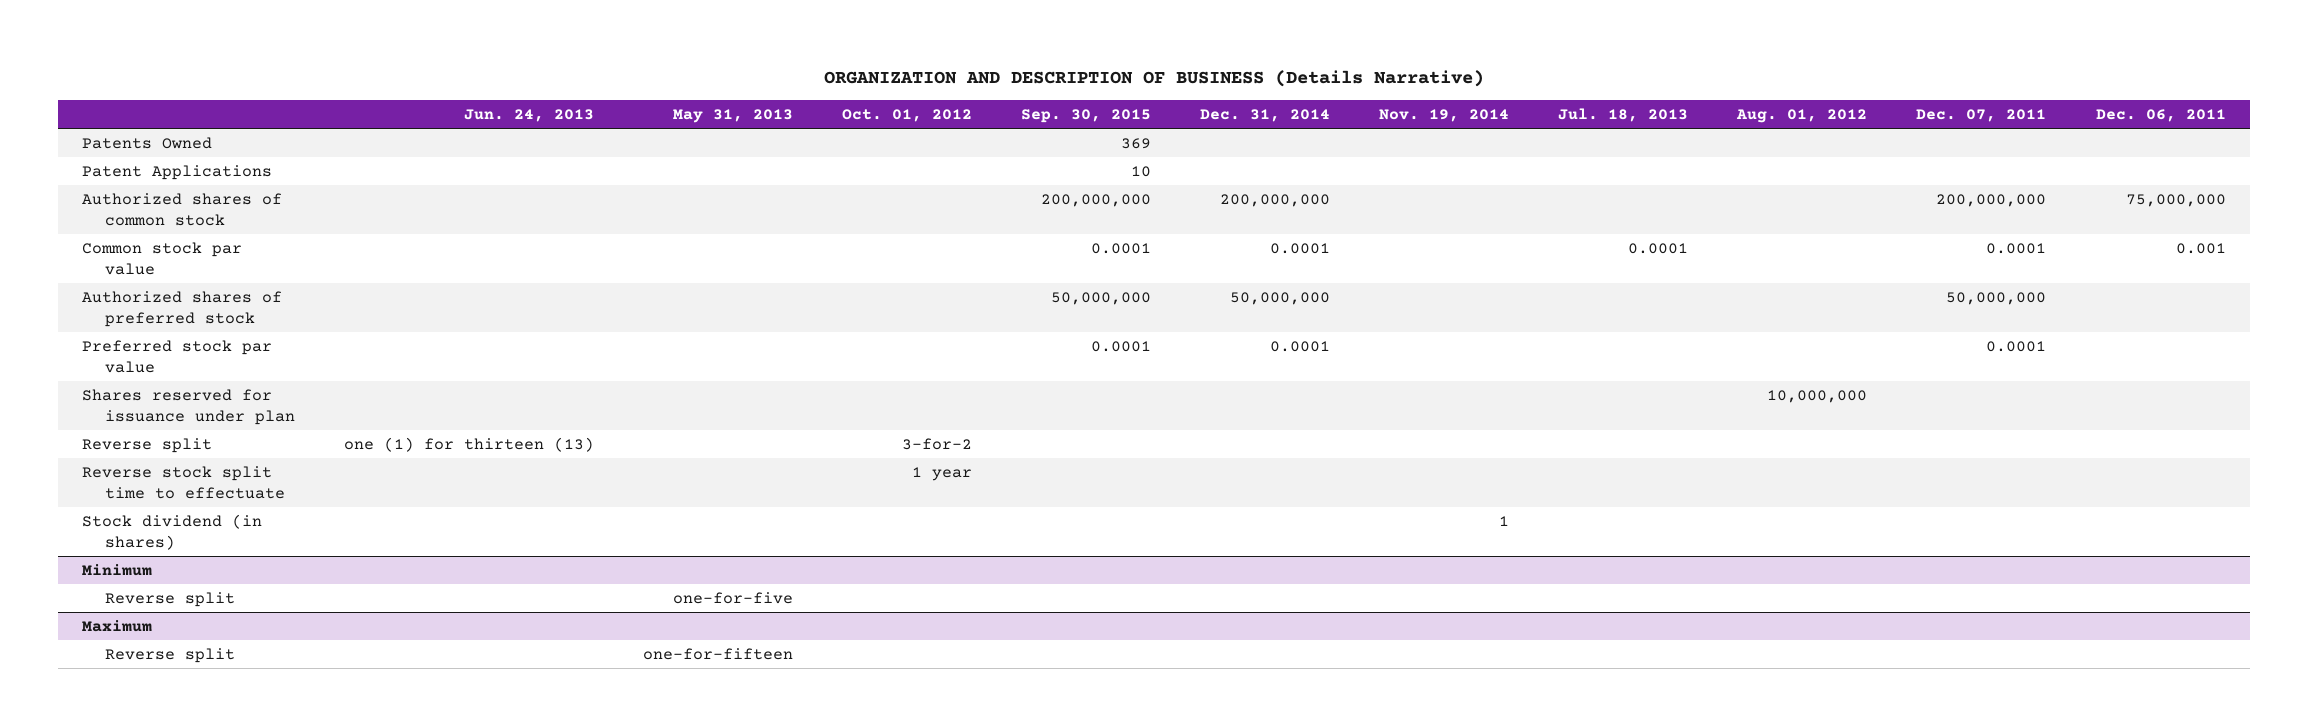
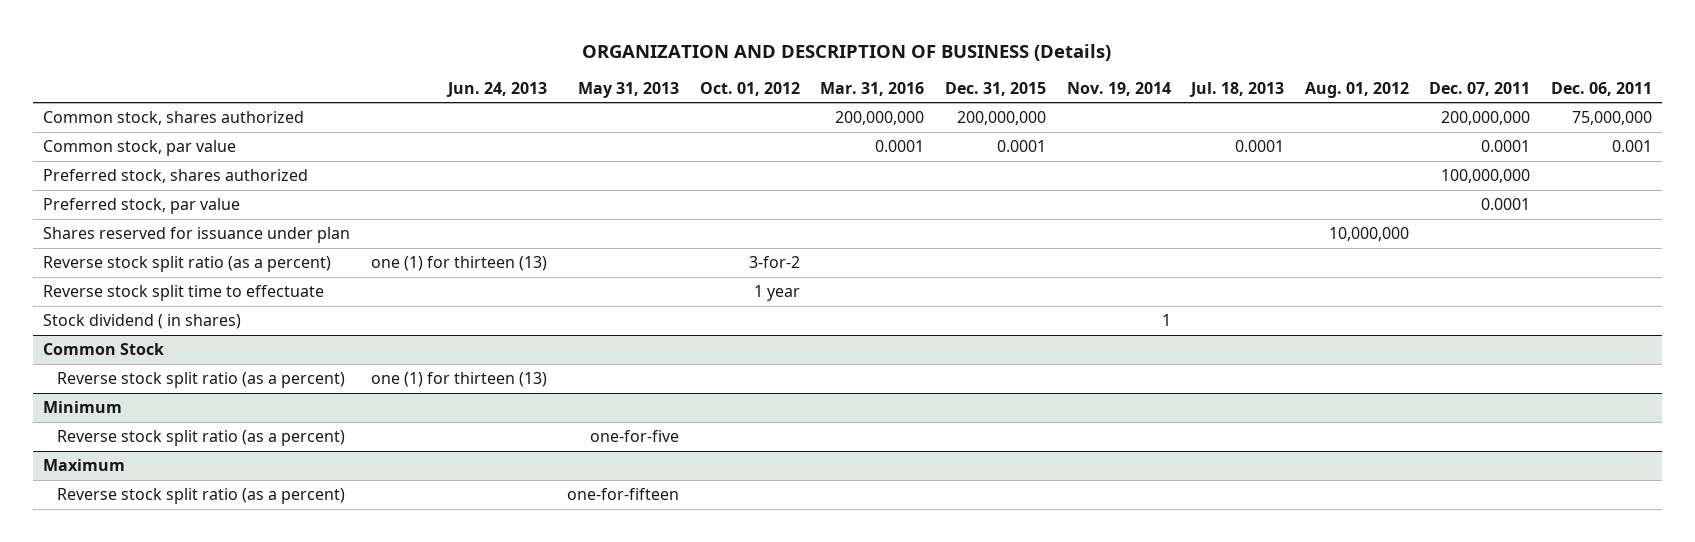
[823,70,1484,88] ORGANIZATION AND DESCRIPTION OF BUSINESS (Details Narrative) -> [582,43,1112,61] ORGANIZATION AND DESCRIPTION OF BUSINESS (Details)
[1020,108,1151,123] Sep. 30, 2015 -> none
[1200,108,1331,122] Dec. 31, 2014 -> none
none -> [820,81,925,96] Mar. 31, 2016
none -> [944,81,1046,96] Dec. 31, 2015
[82,137,213,150] Patents Owned -> none
[82,165,273,181] Patent Applications -> none
[82,193,283,226] Authorized shares of common stock -> [42,111,304,126] Common stock, shares authorized
[82,242,243,275] Common stock par value -> [42,140,236,157] Common stock, par value
[82,291,283,327] Authorized shares of preferred stock -> [42,169,308,184] Preferred stock, shares authorized
[1946,292,2047,306] 50,000,000 -> [1441,169,1531,184] 100,000,000
[82,340,273,373] Preferred stock par value -> [42,198,240,215] Preferred stock, par value
[82,438,213,454] Reverse split -> [42,256,331,273] Reverse stock split ratio (as a percent)
[82,514,263,550] Stock dividend (in shares) -> [42,314,241,330] Stock dividend ( in shares)
none -> [42,343,164,356] Common Stock
none -> [56,372,345,389] Reverse stock split ratio (as a percent)
[104,592,235,608] Reverse split -> [56,430,345,447] Reverse stock split ratio (as a percent)
[104,648,235,664] Reverse split -> [56,488,345,505] Reverse stock split ratio (as a percent)

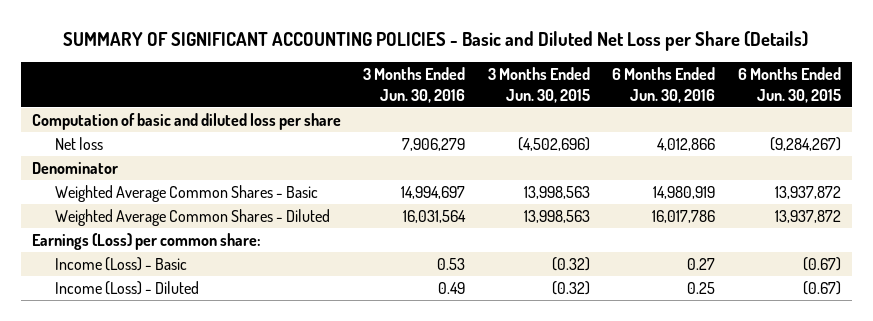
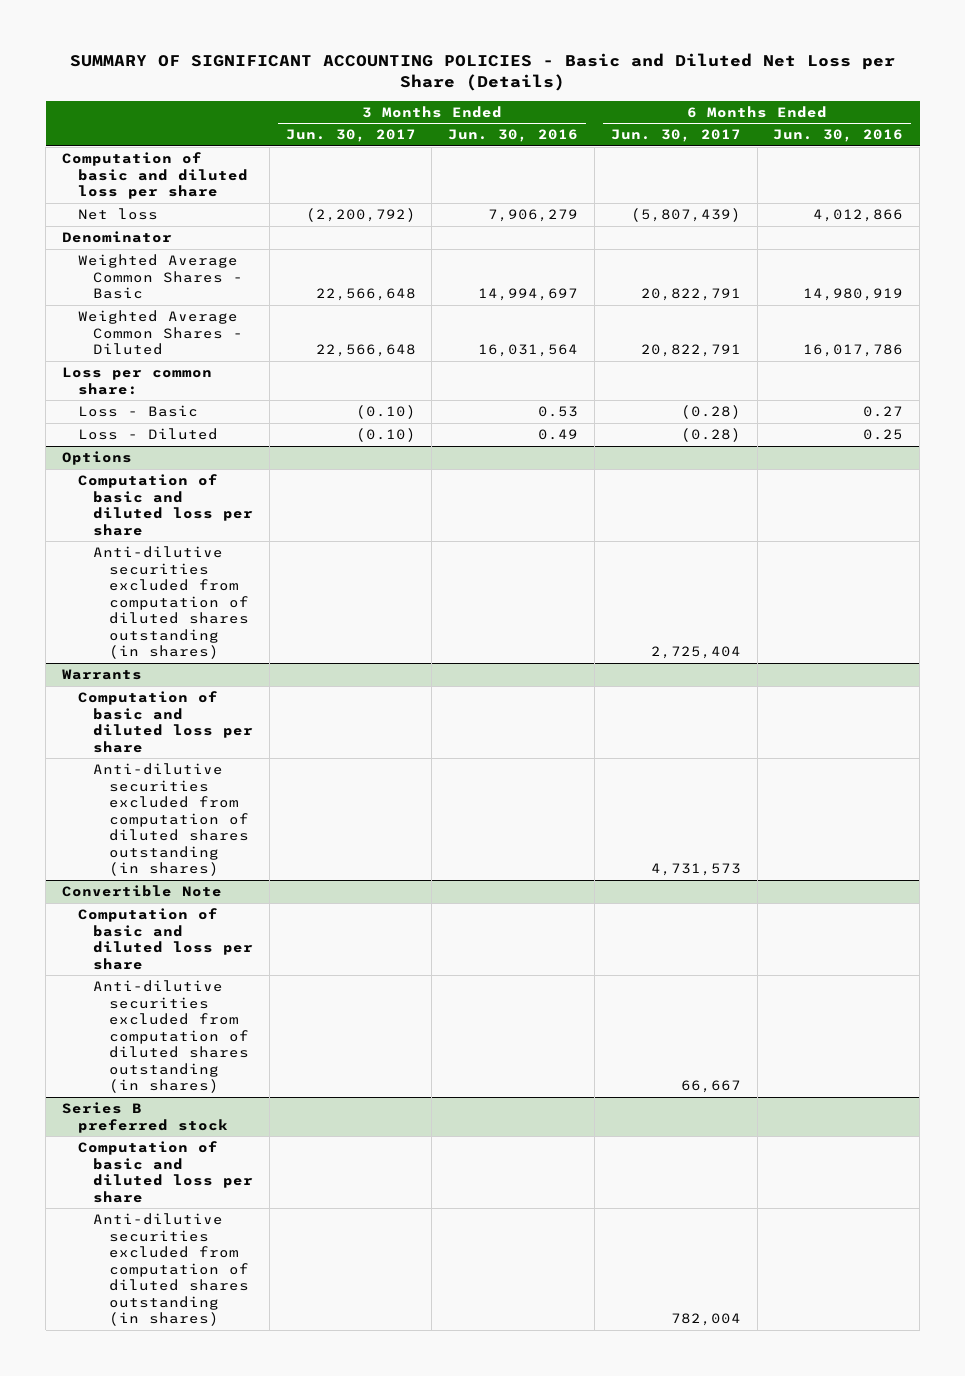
[487,67,590,103] 3 Months Ended Jun. 30, 2015 -> none
[737,67,841,103] 6 Months Ended Jun. 30, 2015 -> none
none -> [285,129,416,143] Jun. 30, 2017
none -> [610,129,741,143] Jun. 30, 2017
[32,233,262,251] Earnings (Loss) per common share: -> [61,367,212,395] Loss per common share:
[55,257,188,272] Income (Loss) - Basic -> [77,405,198,418] Loss - Basic
[55,281,200,296] Income (Loss) - Diluted -> [77,428,218,441] Loss - Diluted
none -> [61,451,132,466] Options
none -> [77,474,254,536] Computation of basic and diluted loss per share
none -> [93,546,249,660] Anti-dilutive securities excluded from computation of diluted shares outstanding (in shares)
none -> [61,669,142,681] Warrants
none -> [77,691,254,753] Computation of basic and diluted loss per share
none -> [93,763,249,877] Anti-dilutive securities excluded from computation of diluted shares outstanding (in shares)
none -> [61,885,222,898] Convertible Note
none -> [77,908,254,970] Computation of basic and diluted loss per share
none -> [93,980,249,1094] Anti-dilutive securities excluded from computation of diluted shares outstanding (in shares)
none -> [61,1102,228,1133] Series B preferred stock
none -> [77,1141,254,1203] Computation of basic and diluted loss per share
none -> [93,1213,249,1327] Anti-dilutive securities excluded from computation of diluted shares outstanding (in shares)

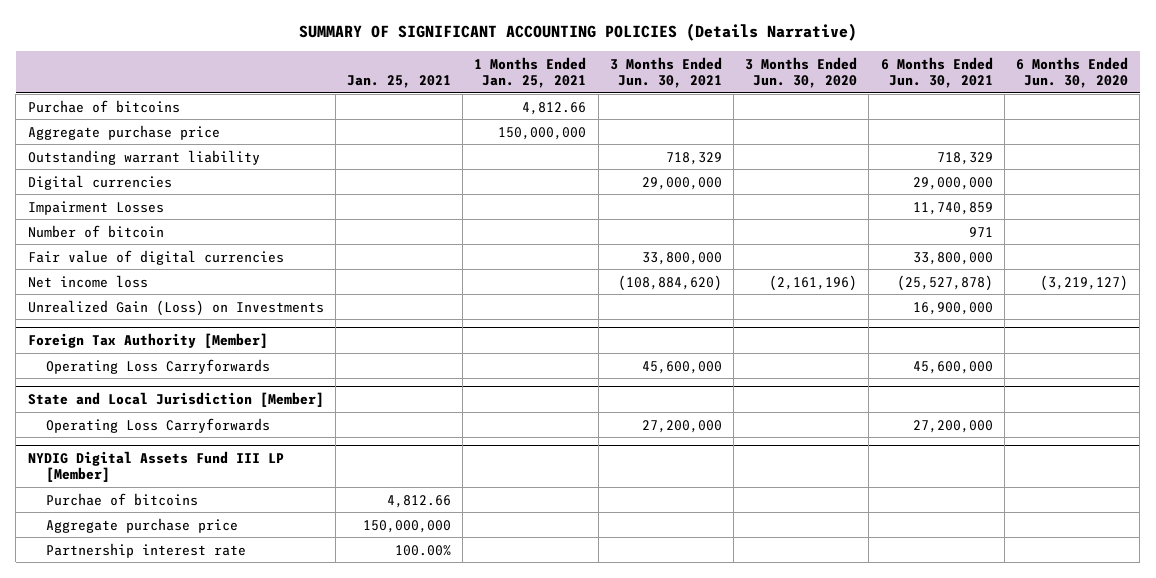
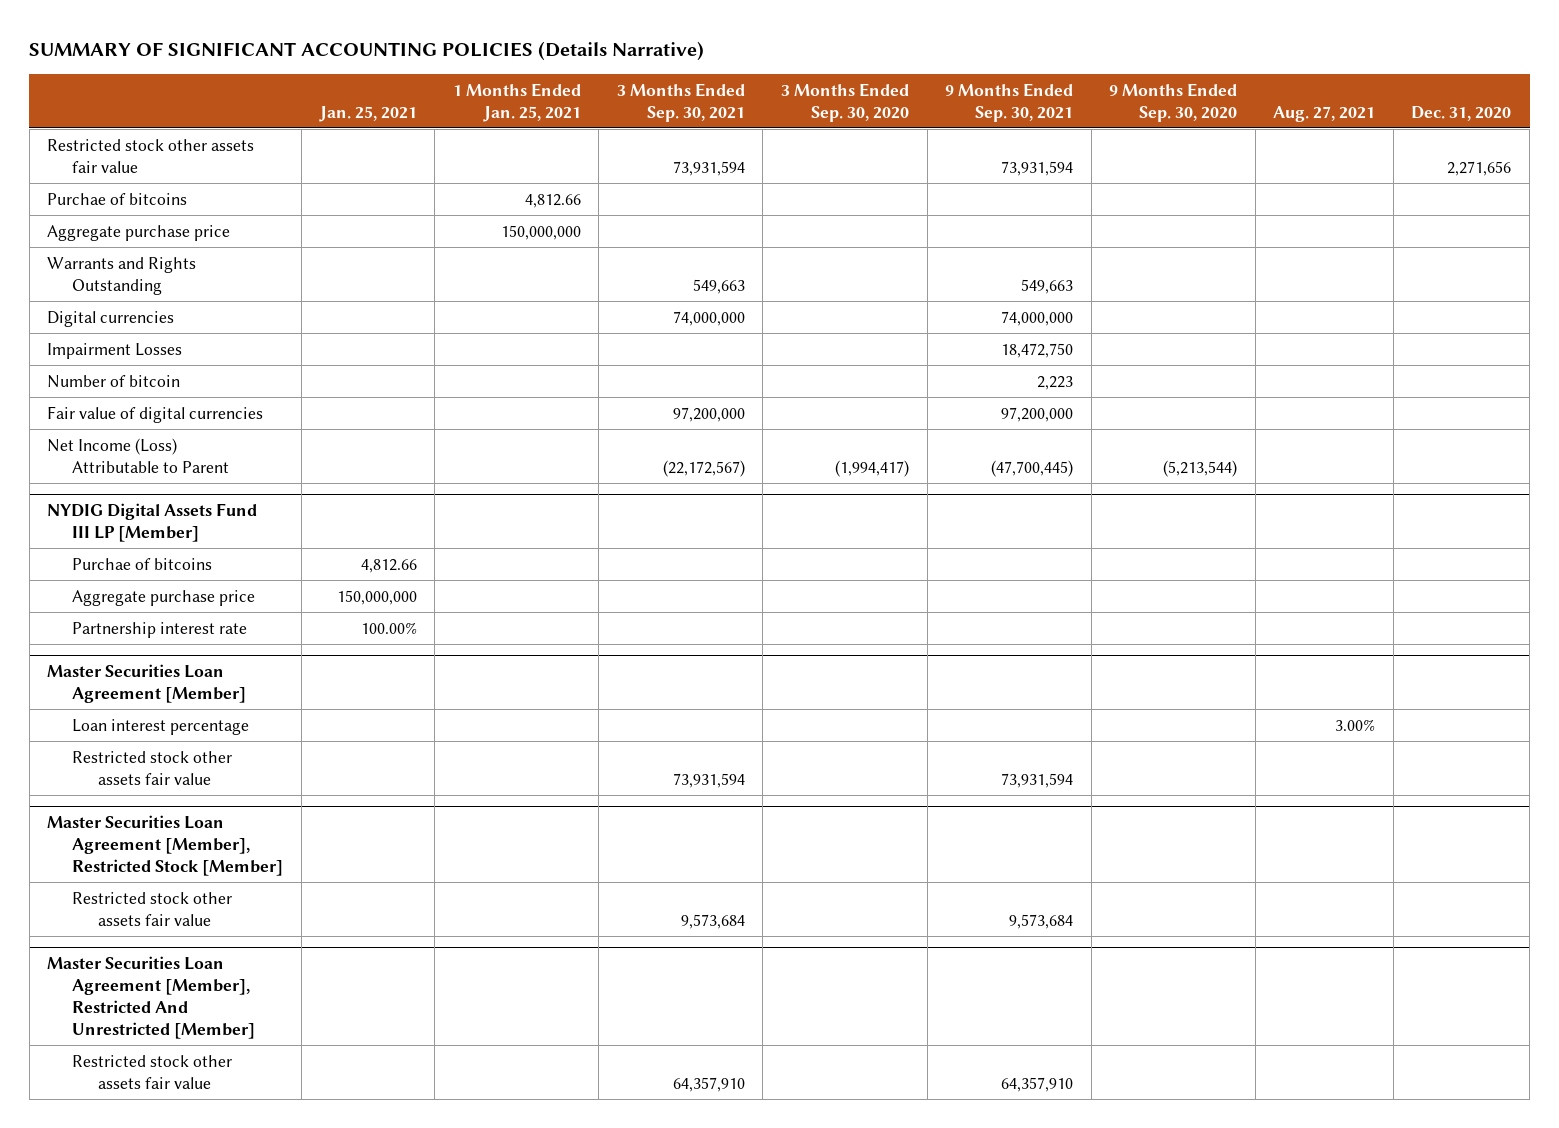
[609,56,722,88] 3 Months Ended Jun. 30, 2021 -> none
[745,56,858,88] 3 Months Ended Jun. 30, 2020 -> none
[880,56,993,88] 6 Months Ended Jun. 30, 2021 -> none
[1016,56,1129,88] 6 Months Ended Jun. 30, 2020 -> none
none -> [616,82,745,122] 3 Months Ended Sep. 30, 2021
none -> [780,82,909,122] 3 Months Ended Sep. 30, 2020
none -> [945,82,1074,122] 9 Months Ended Sep. 30, 2021
none -> [1109,82,1238,122] 9 Months Ended Sep. 30, 2020
none -> [1273,105,1376,122] Aug. 27, 2021
none -> [1411,105,1512,121] Dec. 31, 2020
none -> [47,138,255,173] Restricted stock other assets fair value
[27,149,260,165] Outstanding warrant liability -> [47,256,197,295] Warrants and Rights Outstanding
[27,299,324,316] Unrealized Gain (Loss) on Investments -> none
[27,332,268,348] Foreign Tax Authority [Member] -> none
[45,358,270,374] Operating Loss Carryforwards -> none
[27,391,324,407] State and Local Jurisdiction [Member] -> none
[45,417,270,433] Operating Loss Carryforwards -> none
[27,274,148,288] Net income loss -> [47,437,230,473] Net Income (Loss) Attributable to Parent
none -> [47,663,247,703] Master Securities Loan Agreement [Member]
none -> [72,718,250,735] Loan interest percentage
none -> [72,750,233,785] Restricted stock other assets fair value
none -> [47,814,284,876] Master Securities Loan Agreement [Member], Restricted Stock [Member]
none -> [72,891,233,926] Restricted stock other assets fair value
none -> [47,955,256,1039] Master Securities Loan Agreement [Member], Restricted And Unrestricted [Member]
none -> [72,1054,233,1089] Restricted stock other assets fair value

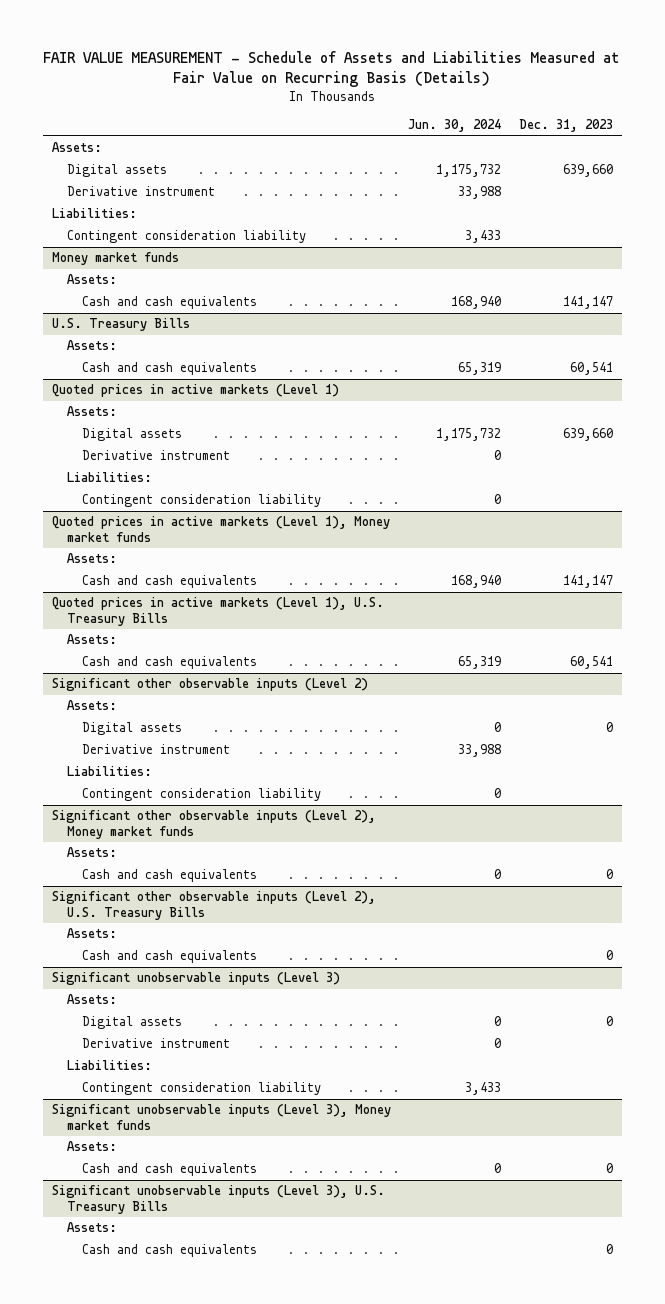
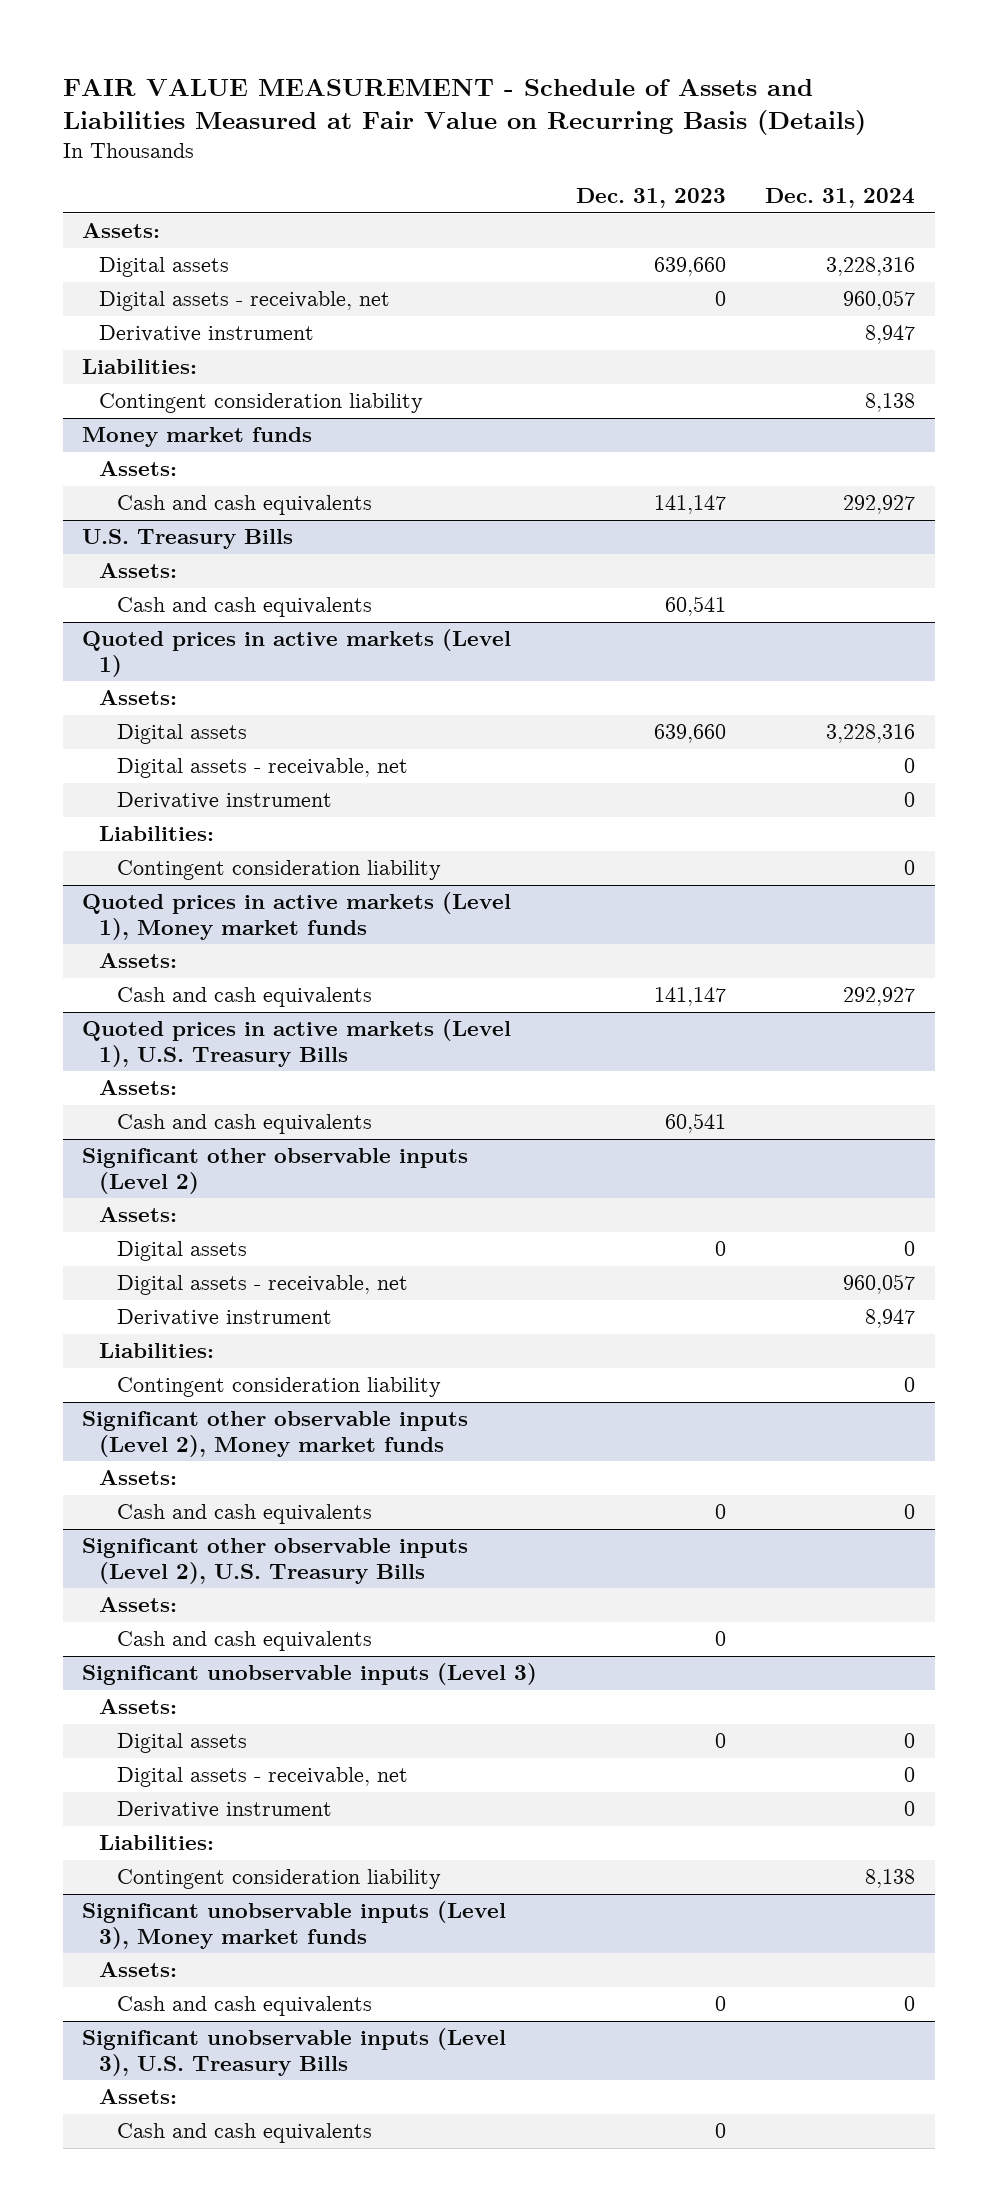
[408,119,502,133] Jun. 30, 2024 -> none
none -> [765,188,916,209] Dec. 31, 2024
none -> [99,291,391,312] Digital assets - receivable, net
none -> [116,758,408,779] Digital assets - receivable, net
none -> [116,1275,408,1296] Digital assets - receivable, net
none -> [116,1767,408,1788] Digital assets - receivable, net

